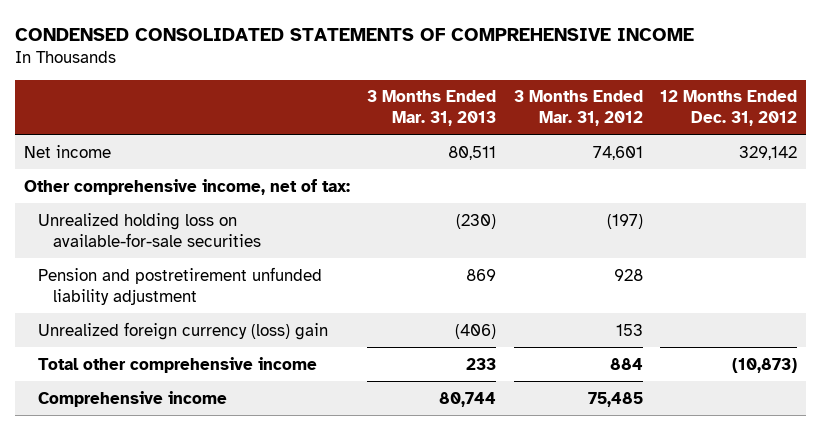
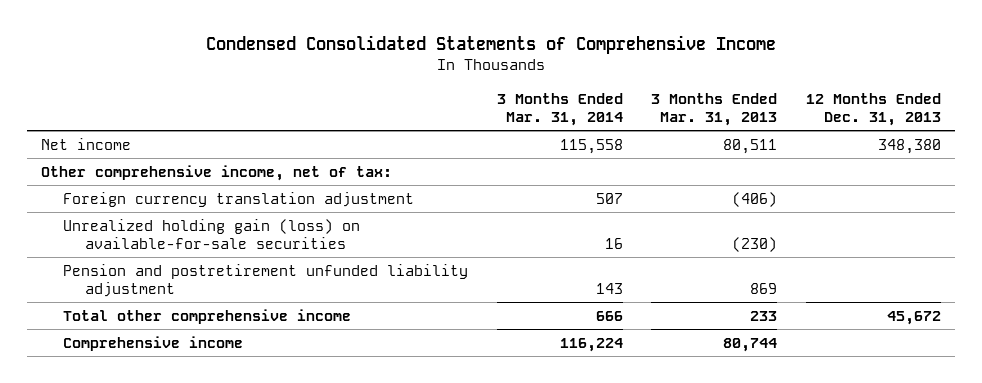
[14,27,694,41] CONDENSED CONSOLIDATED STATEMENTS OF COMPREHENSIVE INCOME -> [205,34,776,54] Condensed Consolidated Statements of Comprehensive Income
[513,90,643,127] 3 Months Ended Mar. 31, 2012 -> none
[660,90,798,127] 12 Months Ended Dec. 31, 2012 -> none
none -> [496,93,623,127] 3 Months Ended Mar. 31, 2014
none -> [805,93,941,127] 12 Months Ended Dec. 31, 2013
none -> [62,191,414,207] Foreign currency translation adjustment
[38,212,262,247] Unrealized holding loss on available-for-sale securities -> [62,218,360,249] Unrealized holding gain (loss) on available-for-sale securities
[38,321,329,340] Unrealized foreign currency (loss) gain -> none

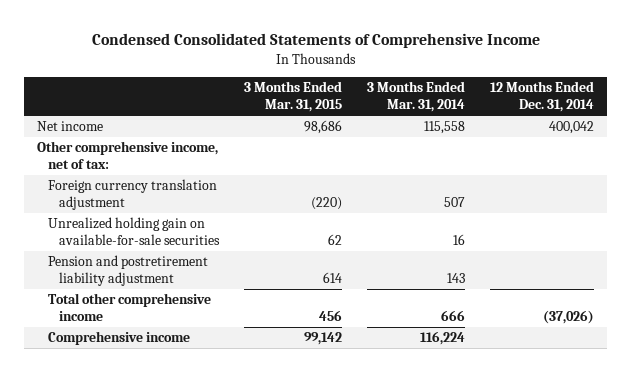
[651,93,778,127] 3 Months Ended Mar. 31, 2013 -> none
[805,93,941,127] 12 Months Ended Dec. 31, 2013 -> none
none -> [243,81,342,113] 3 Months Ended Mar. 31, 2015
none -> [490,81,595,113] 12 Months Ended Dec. 31, 2014
[62,218,360,249] Unrealized holding gain (loss) on available-for-sale securities -> [47,217,220,246] Unrealized holding gain on available-for-sale securities
[62,263,468,297] Pension and postretirement unfunded liability adjustment -> [47,255,208,287] Pension and postretirement liability adjustment

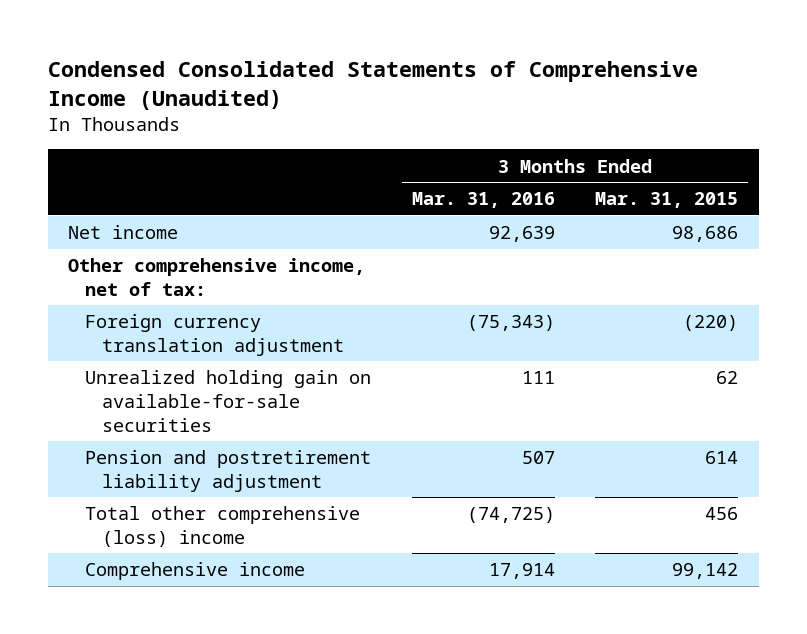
[91,33,540,49] Condensed Consolidated Statements of Comprehensive Income -> [48,60,699,110] Condensed Consolidated Statements of Comprehensive Income (Unaudited)
[367,81,466,113] 3 Months Ended Mar. 31, 2014 -> none
[490,81,595,113] 12 Months Ended Dec. 31, 2014 -> none
none -> [411,192,555,209] Mar. 31, 2016
[47,293,211,322] Total other comprehensive income -> [85,506,361,547] Total other comprehensive (loss) income

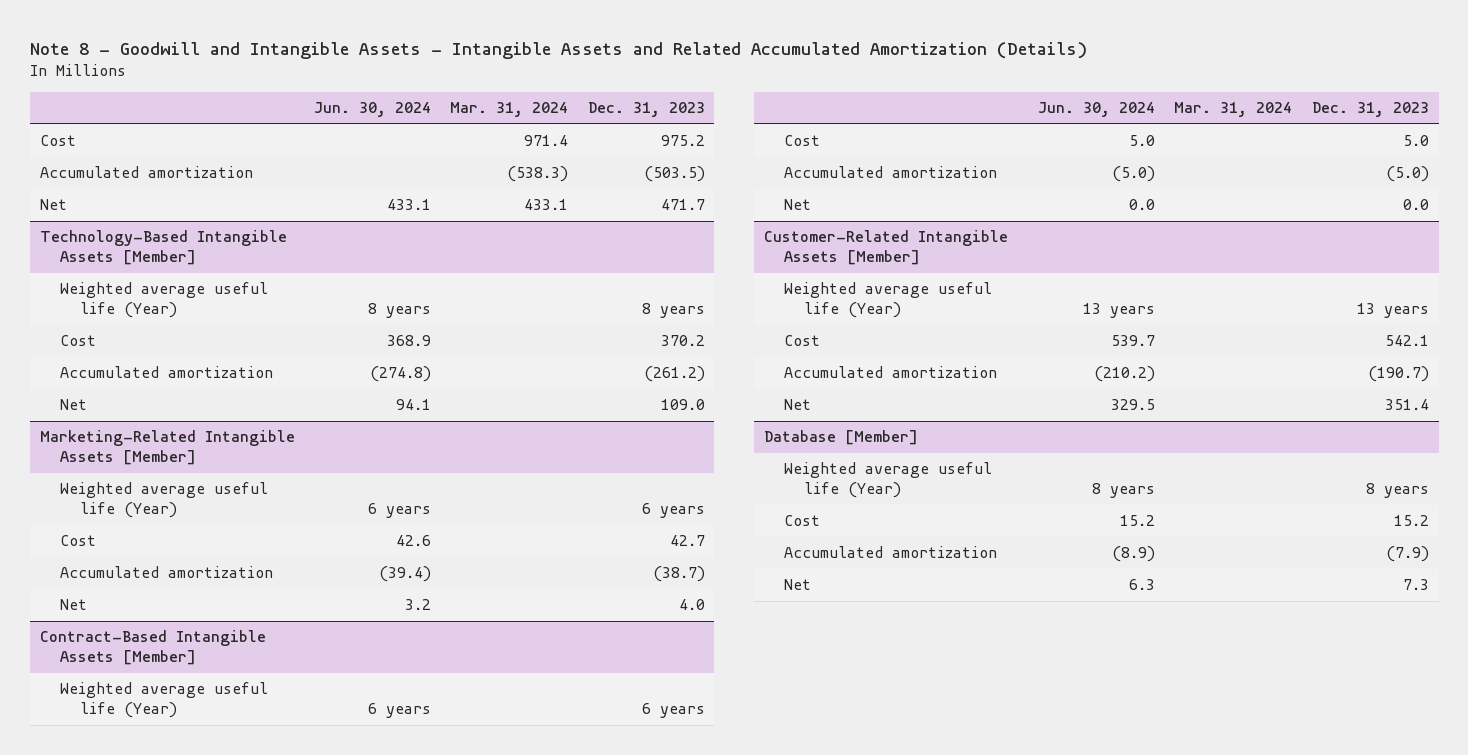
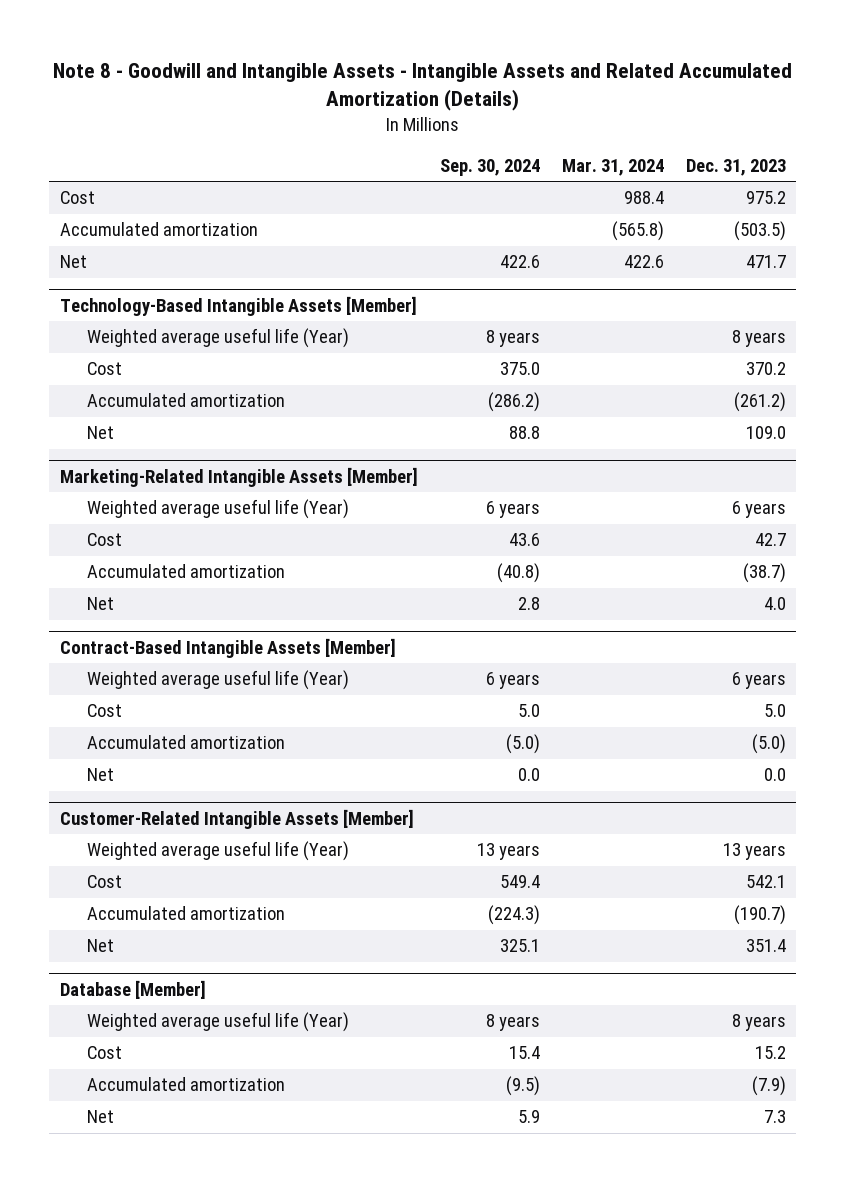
[314,102,432,118] Jun. 30, 2024 -> none
none -> [440,158,541,176] Sep. 30, 2024
[524,135,569,147] 971.4 -> [623,191,664,205] 988.4
[507,166,569,183] (538.3) -> [611,221,664,242] (565.8)
[524,199,569,211] 433.1 -> [623,255,664,269] 422.6

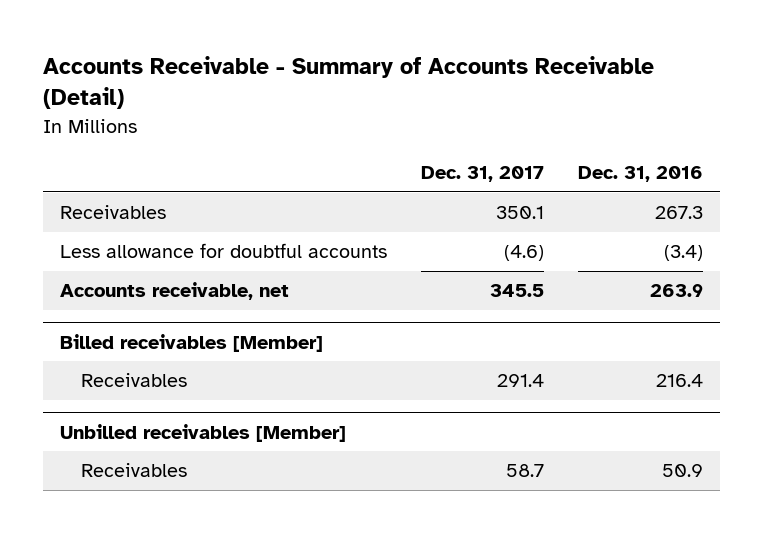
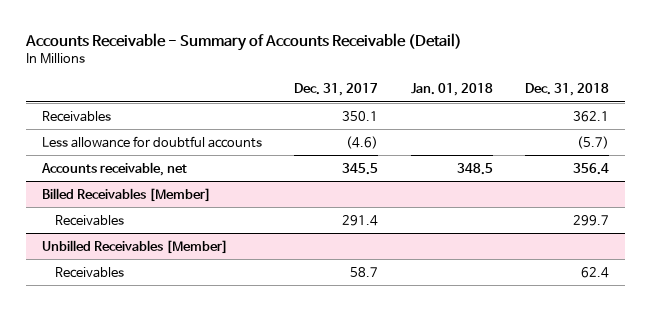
[578,166,704,183] Dec. 31, 2016 -> none
none -> [410,83,493,97] Jan. 01, 2018
none -> [525,83,610,97] Dec. 31, 2018
[59,333,323,352] Billed receivables [Member] -> [42,187,212,202] Billed Receivables [Member]
[59,423,346,442] Unbilled receivables [Member] -> [42,239,229,254] Unbilled Receivables [Member]

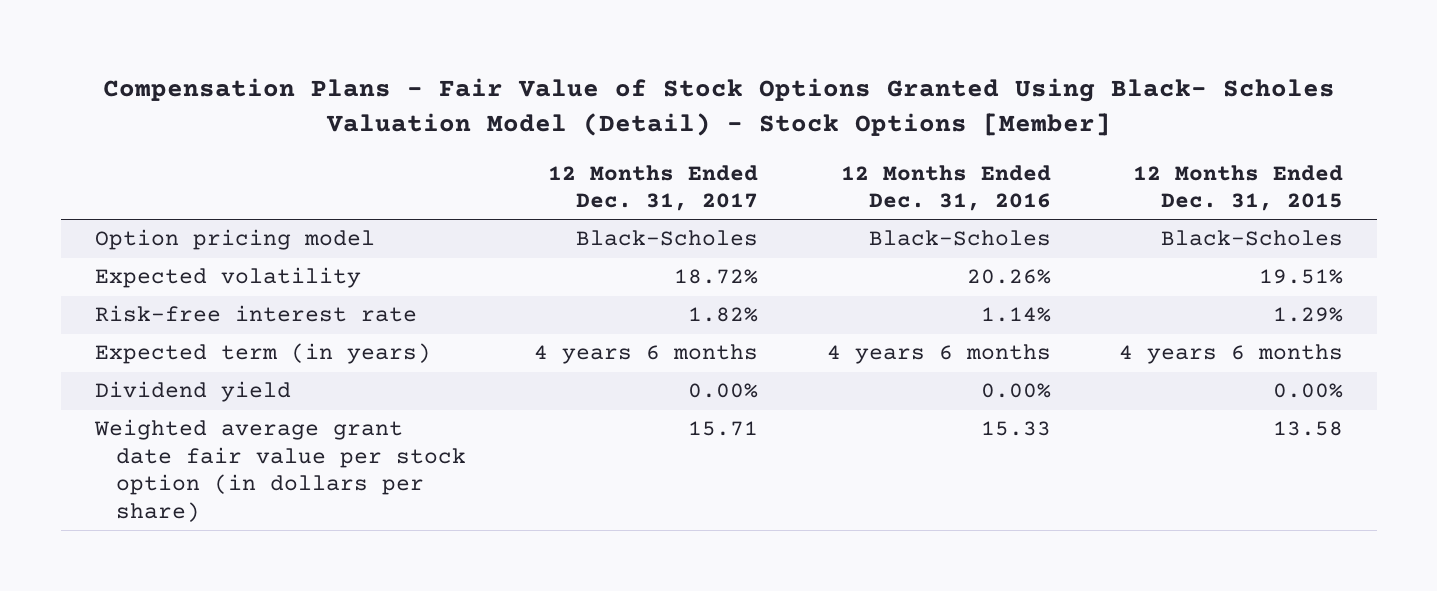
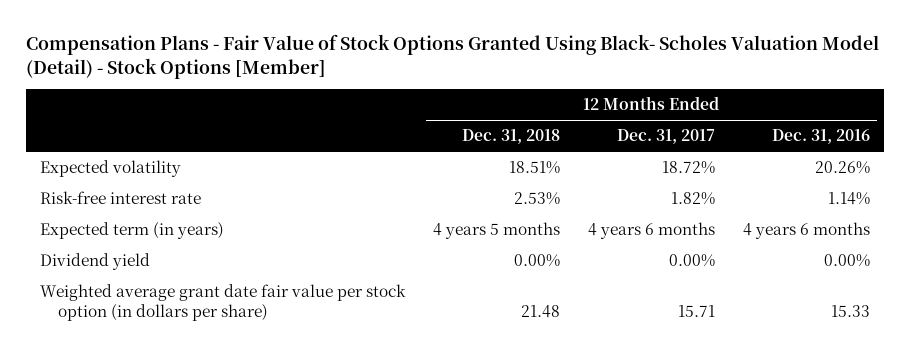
[1132,164,1343,212] 12 Months Ended Dec. 31, 2015 -> none
none -> [461,129,560,145] Dec. 31, 2018
[94,229,375,251] Option pricing model -> none

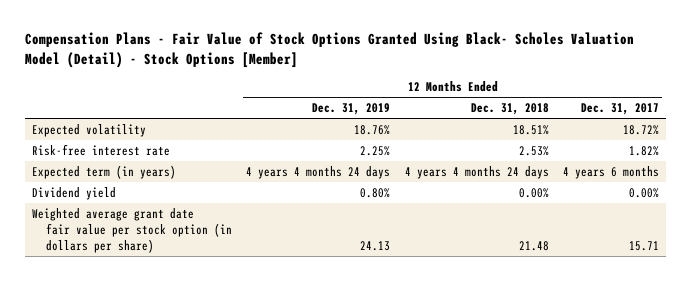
[771,129,870,145] Dec. 31, 2016 -> none
none -> [312,103,391,116] Dec. 31, 2019
[432,222,560,240] 4 years 5 months -> [404,165,549,179] 4 years 4 months 24 days

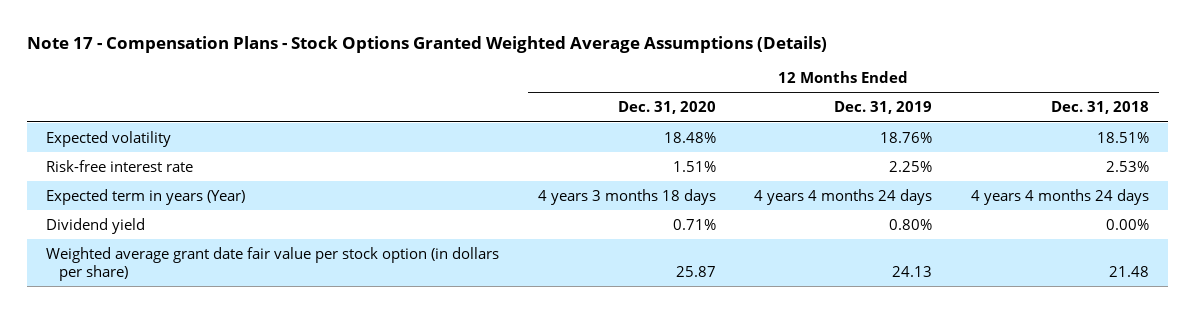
[24,32,634,68] Compensation Plans - Fair Value of Stock Options Granted Using Black- Scholes Valuation Model (Detail) - Stock Options [Member] -> [26,36,827,54] Note 17 - Compensation Plans - Stock Options Granted Weighted Average Assumptions (Details)
[580,103,659,116] Dec. 31, 2017 -> none
none -> [617,101,716,115] Dec. 31, 2020
[32,164,177,179] Expected term (in years) -> [46,188,246,205] Expected term in years (Year)

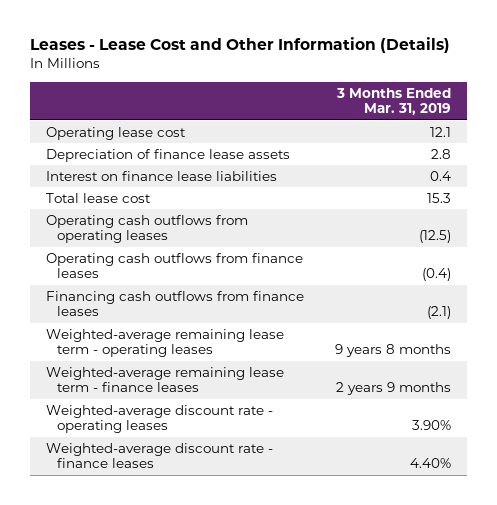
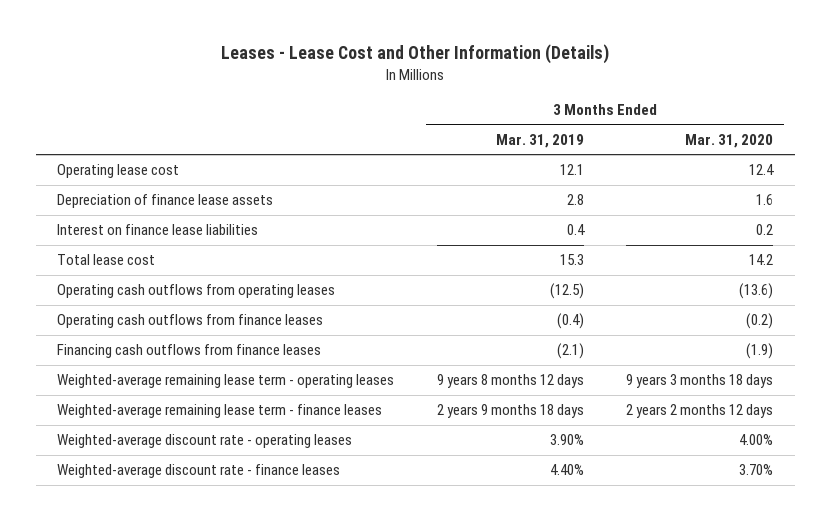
none -> [685,134,774,149] Mar. 31, 2020
[335,344,452,358] 9 years 8 months -> [436,374,584,389] 9 years 8 months 12 days
[336,382,452,396] 2 years 9 months -> [436,404,584,419] 2 years 9 months 18 days

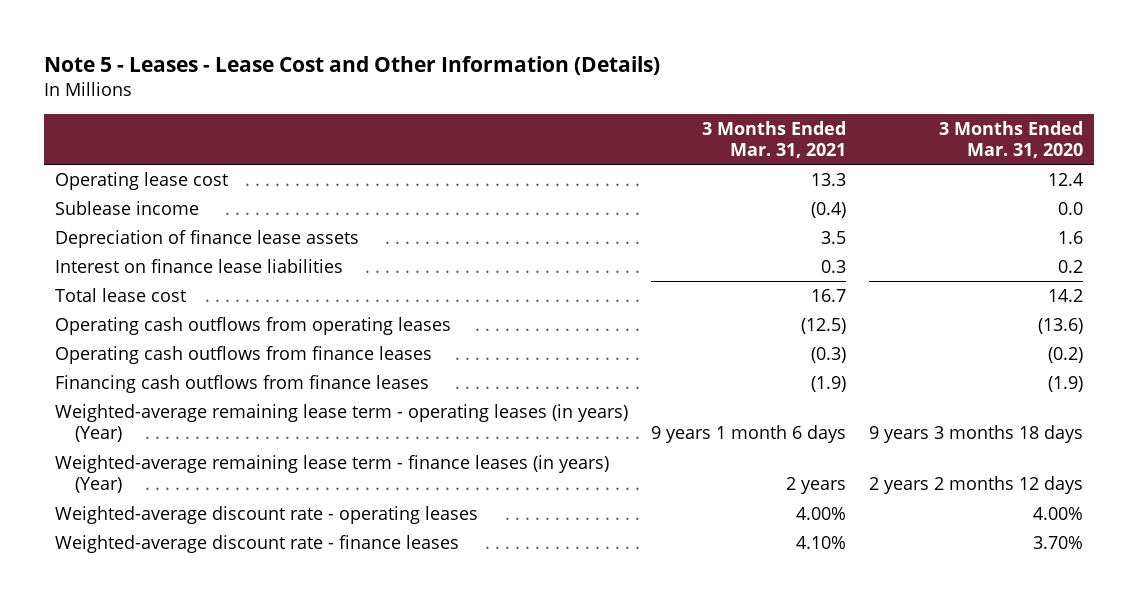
[221,44,610,65] Leases - Lease Cost and Other Information (Details) -> [44,55,661,75] Note 5 - Leases - Lease Cost and Other Information (Details)
[495,134,584,149] Mar. 31, 2019 -> none
none -> [702,120,847,159] 3 Months Ended Mar. 31, 2021
none -> [55,200,200,215] Sublease income
[57,374,395,389] Weighted-average remaining lease term - operating leases -> [55,403,629,443] Weighted-average remaining lease term - operating leases (in years) (Year)
[57,404,383,419] Weighted-average remaining lease term - finance leases -> [55,454,610,494] Weighted-average remaining lease term - finance leases (in years) (Year)

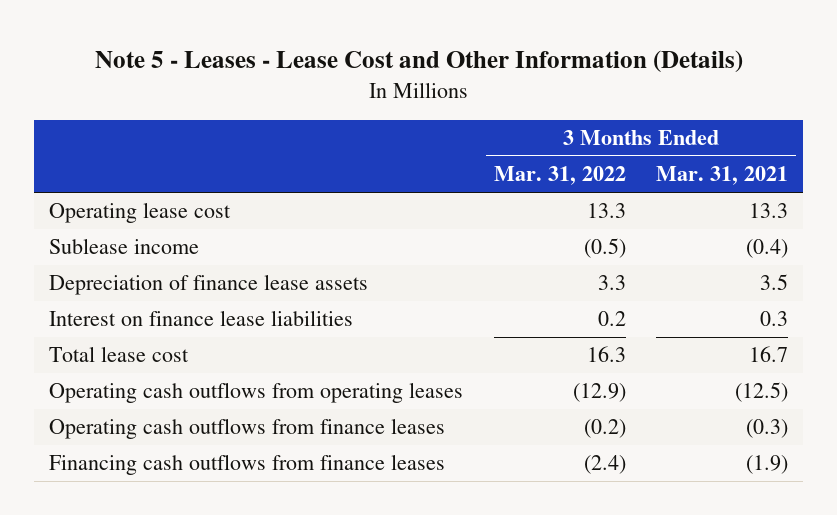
[938,120,1083,159] 3 Months Ended Mar. 31, 2020 -> none
none -> [493,166,626,186] Mar. 31, 2022
[55,403,629,443] Weighted-average remaining lease term - operating leases (in years) (Year) -> none
[55,454,610,494] Weighted-average remaining lease term - finance leases (in years) (Year) -> none
[55,505,479,524] Weighted-average discount rate - operating leases -> none
[55,534,460,553] Weighted-average discount rate - finance leases -> none

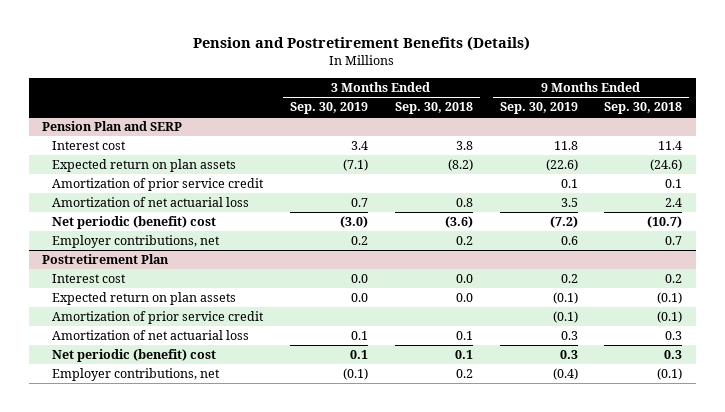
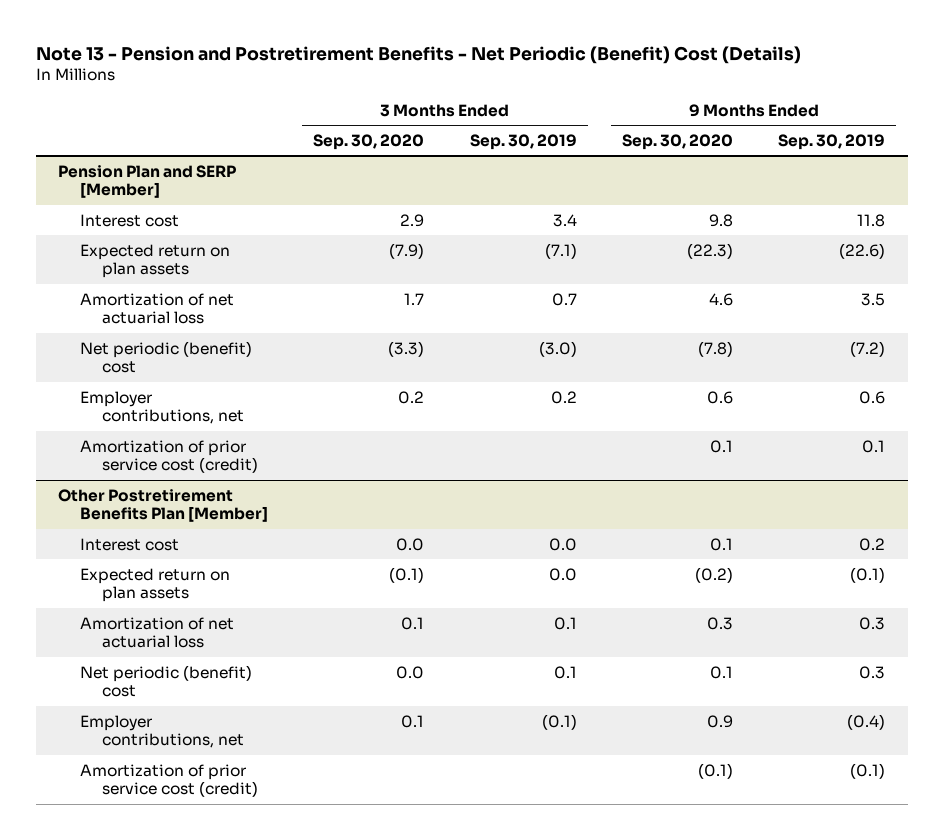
[193,36,531,52] Pension and Postretirement Benefits (Details) -> [35,45,801,64] Note 13 - Pension and Postretirement Benefits - Net Periodic (Benefit) Cost (Details)
[394,102,473,115] Sep. 30, 2018 -> none
[604,102,683,115] Sep. 30, 2018 -> none
none -> [313,133,425,150] Sep. 30, 2020
none -> [621,133,733,150] Sep. 30, 2020
[42,121,183,132] Pension Plan and SERP -> [58,164,237,199] Pension Plan and SERP [Member]
[52,178,265,192] Amortization of prior service credit -> none
none -> [80,439,258,474] Amortization of prior service cost (credit)
[42,254,170,265] Postretirement Plan -> [58,488,269,523] Other Postretirement Benefits Plan [Member]
[52,311,265,325] Amortization of prior service credit -> none
none -> [80,763,258,798] Amortization of prior service cost (credit)

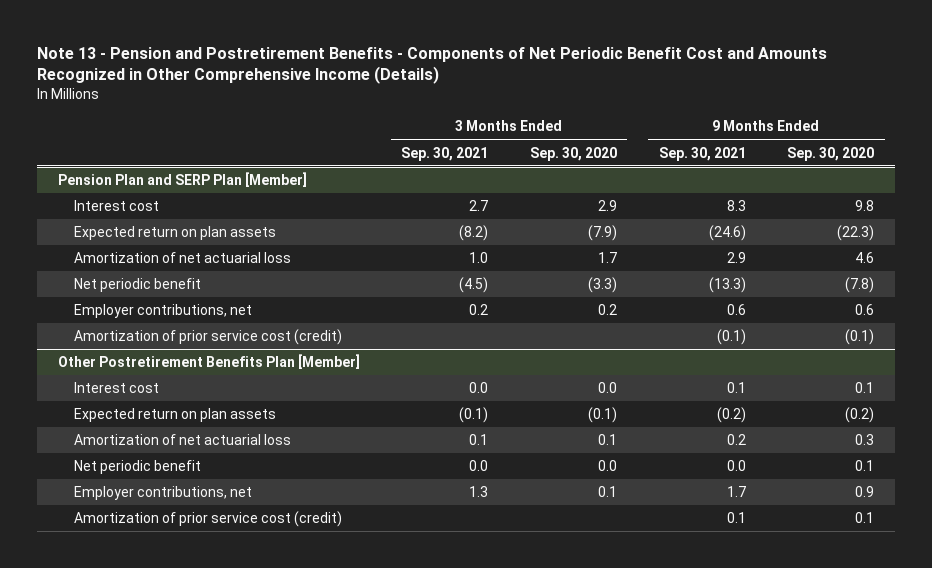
[35,45,801,64] Note 13 - Pension and Postretirement Benefits - Net Periodic (Benefit) Cost (Details) -> [36,46,827,85] Note 13 - Pension and Postretirement Benefits - Components of Net Periodic Benefit Cost and Amounts Recognized in Other Comprehensive Income (Details)
[469,133,577,150] Sep. 30, 2019 -> none
[778,133,886,150] Sep. 30, 2019 -> none
none -> [401,146,489,161] Sep. 30, 2021
none -> [658,146,746,161] Sep. 30, 2021
[58,164,237,199] Pension Plan and SERP [Member] -> [57,172,307,188] Pension Plan and SERP Plan [Member]
[80,340,253,374] Net periodic (benefit) cost -> [74,278,202,293] Net periodic benefit
[709,439,733,453] 0.1 -> [845,329,875,346] (0.1)
[80,664,253,698] Net periodic (benefit) cost -> [74,460,202,475] Net periodic benefit
[697,762,733,779] (0.1) -> [855,512,875,524] 0.1

